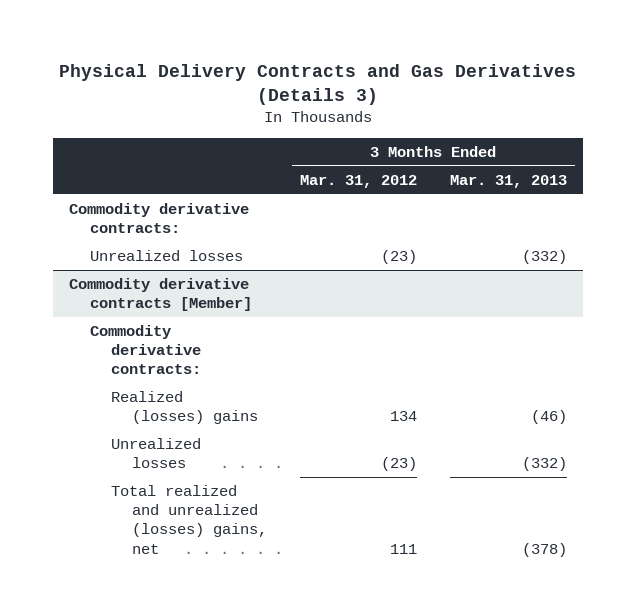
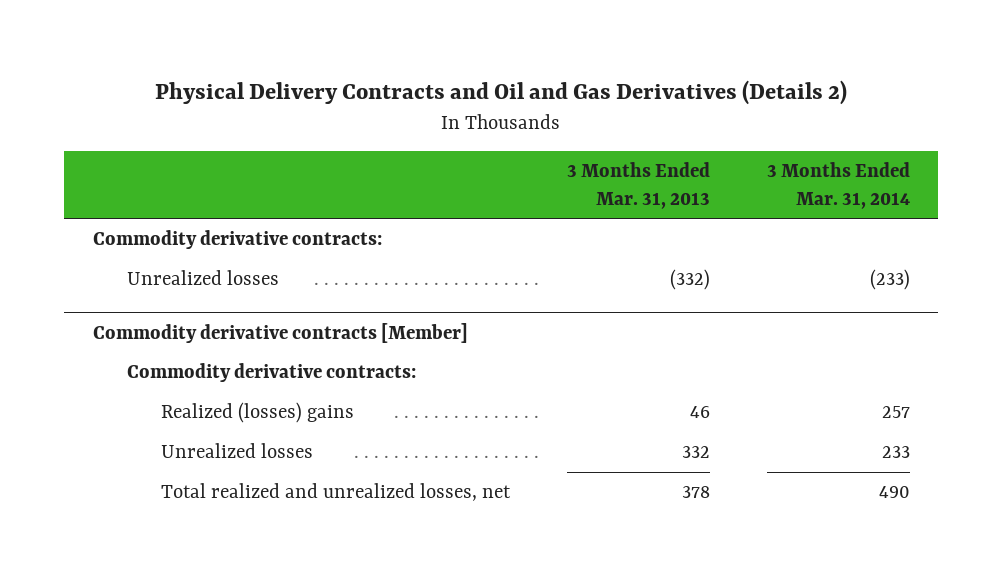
[58,64,576,106] Physical Delivery Contracts and Gas Derivatives (Details 3) -> [155,79,848,105] Physical Delivery Contracts and Oil and Gas Derivatives (Details 2)
[299,174,417,188] Mar. 31, 2012 -> none
none -> [766,162,910,209] 3 Months Ended Mar. 31, 2014
[530,410,567,425] (46) -> [689,406,710,419] 46
[521,457,567,472] (332) -> [681,446,710,459] 332
[111,485,268,554] Total realized and unrealized (losses) gains, net -> [161,483,512,502] Total realized and unrealized losses, net
[521,542,567,557] (378) -> [681,486,710,499] 378

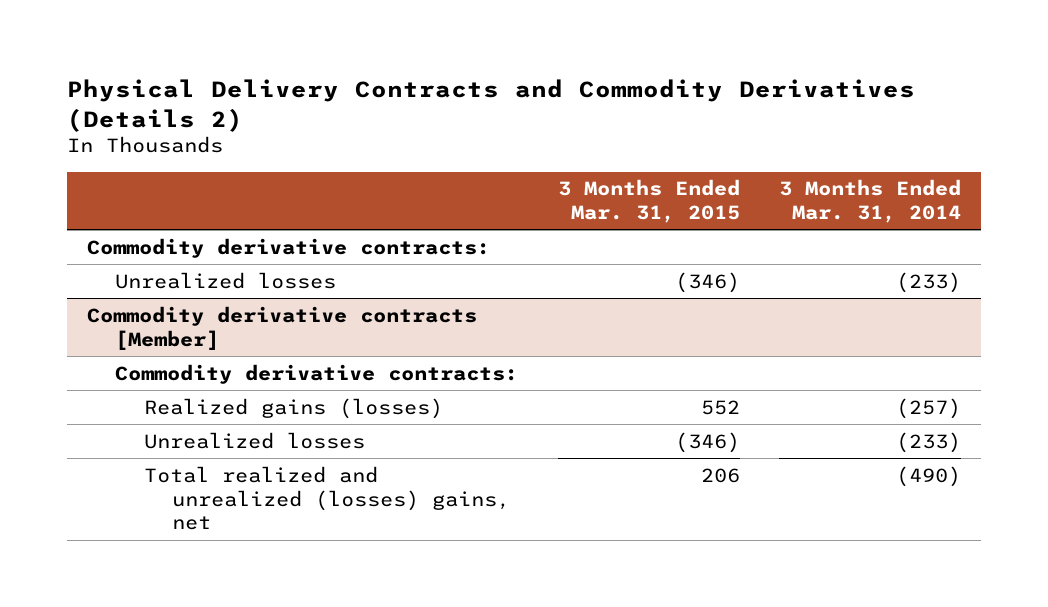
[155,79,848,105] Physical Delivery Contracts and Oil and Gas Derivatives (Details 2) -> [66,78,915,132] Physical Delivery Contracts and Commodity Derivatives (Details 2)
[566,162,710,209] 3 Months Ended Mar. 31, 2013 -> none
none -> [557,179,740,224] 3 Months Ended Mar. 31, 2015
[161,402,355,424] Realized (losses) gains -> [143,397,443,419] Realized gains (losses)
[881,406,910,419] 257 -> [896,397,962,419] (257)
[881,446,910,459] 233 -> [896,431,962,453] (233)
[161,483,512,502] Total realized and unrealized losses, net -> [143,465,511,531] Total realized and unrealized (losses) gains, net
[878,486,910,499] 490 -> [896,465,962,487] (490)

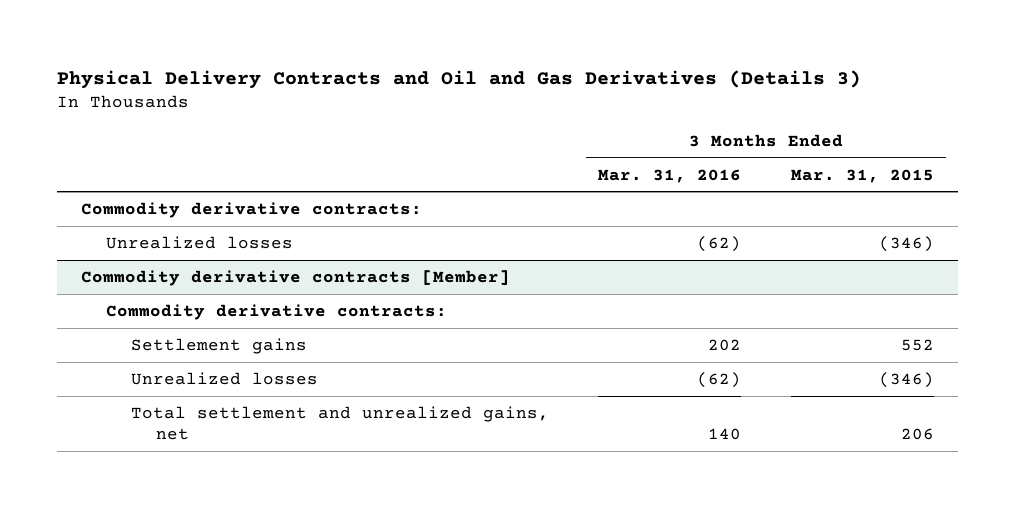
[66,78,915,132] Physical Delivery Contracts and Commodity Derivatives (Details 2) -> [56,69,861,89] Physical Delivery Contracts and Oil and Gas Derivatives (Details 3)
[779,179,962,224] 3 Months Ended Mar. 31, 2014 -> none
none -> [598,168,742,183] Mar. 31, 2016
[143,397,443,419] Realized gains (losses) -> [131,337,308,354] Settlement gains
[143,465,511,531] Total realized and unrealized (losses) gains, net -> [131,405,550,441] Total settlement and unrealized gains, net

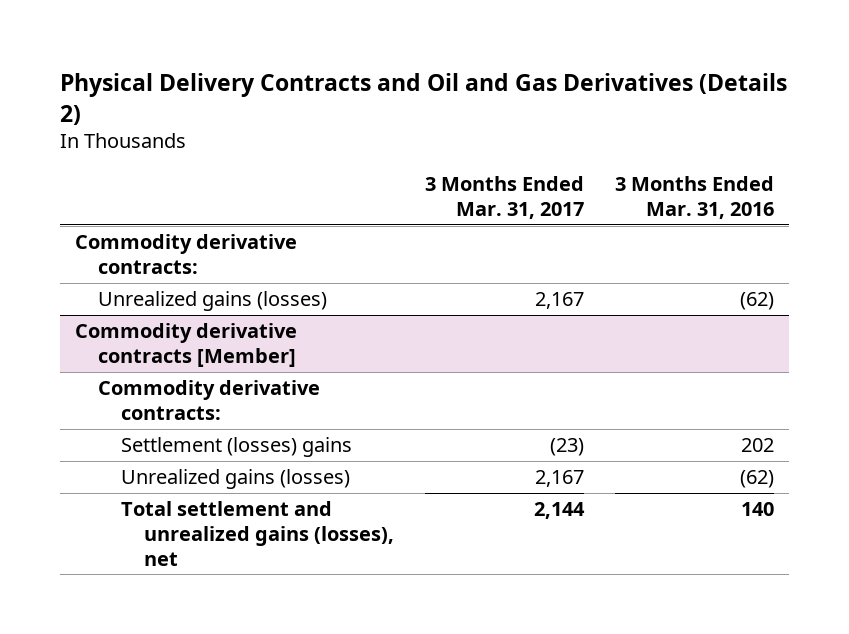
[56,69,861,89] Physical Delivery Contracts and Oil and Gas Derivatives (Details 3) -> [59,72,787,125] Physical Delivery Contracts and Oil and Gas Derivatives (Details 2)
[790,168,934,183] Mar. 31, 2015 -> none
none -> [424,176,584,220] 3 Months Ended Mar. 31, 2017
[106,235,294,249] Unrealized losses -> [98,291,328,312] Unrealized gains (losses)
[131,337,308,354] Settlement gains -> [121,437,353,458] Settlement (losses) gains
[131,371,319,385] Unrealized losses -> [121,469,351,490] Unrealized gains (losses)
[131,405,550,441] Total settlement and unrealized gains, net -> [121,501,394,566] Total settlement and unrealized gains (losses), net

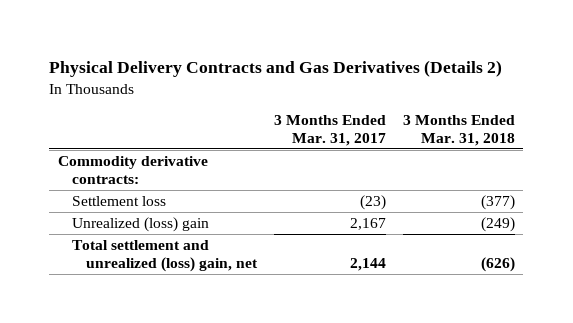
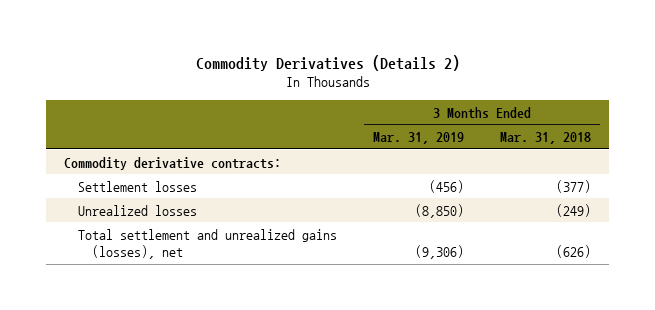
[49,60,503,78] Physical Delivery Contracts and Gas Derivatives (Details 2) -> [195,54,460,71] Commodity Derivatives (Details 2)
[274,115,387,146] 3 Months Ended Mar. 31, 2017 -> none
none -> [373,131,465,144] Mar. 31, 2019
[72,195,167,206] Settlement loss -> [78,180,198,192] Settlement losses
[72,216,210,232] Unrealized (loss) gain -> [78,204,198,216] Unrealized losses
[72,239,259,272] Total settlement and unrealized (loss) gain, net -> [78,228,338,260] Total settlement and unrealized gains (losses), net

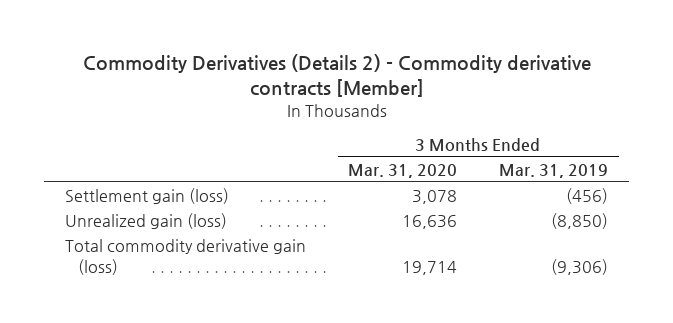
[195,54,460,71] Commodity Derivatives (Details 2) -> [82,53,591,97] Commodity Derivatives (Details 2) - Commodity derivative contracts [Member]
[500,131,592,144] Mar. 31, 2018 -> none
none -> [348,163,458,178] Mar. 31, 2020
[64,156,282,170] Commodity derivative contracts: -> none
[78,180,198,192] Settlement losses -> [64,188,229,205] Settlement gain (loss)
[78,204,198,216] Unrealized losses -> [64,213,227,230] Unrealized gain (loss)
[78,228,338,260] Total settlement and unrealized gains (losses), net -> [64,239,306,275] Total commodity derivative gain (loss)

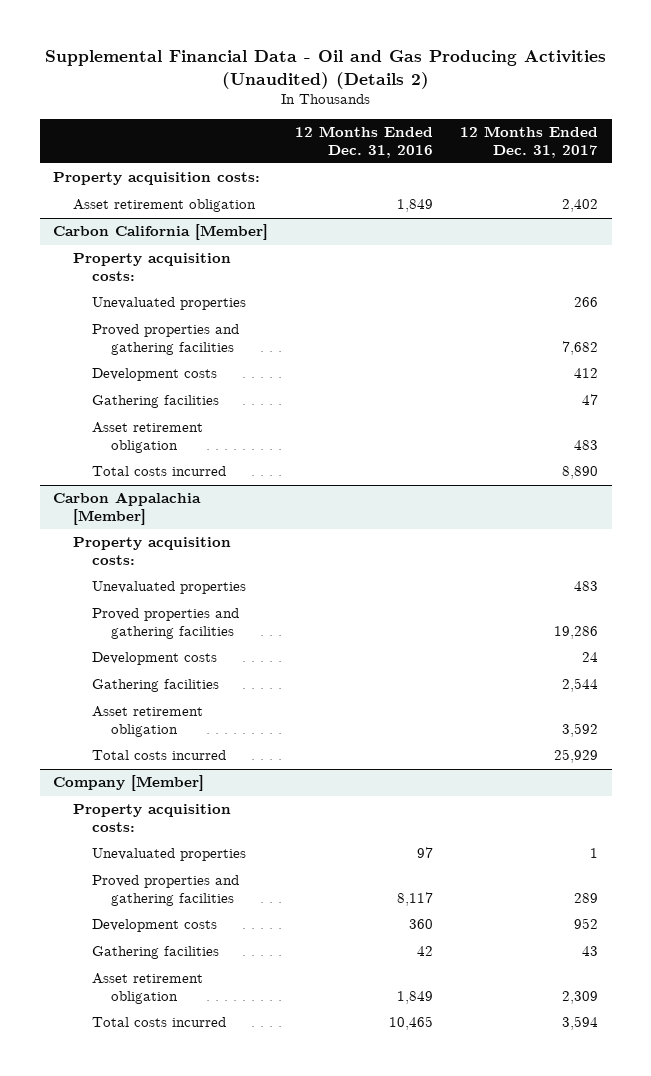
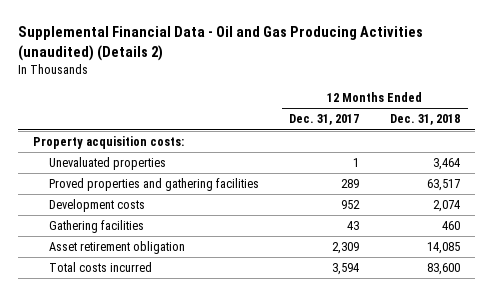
[44,50,606,89] Supplemental Financial Data - Oil and Gas Producing Activities (Unaudited) (Details 2) -> [17,26,423,62] Supplemental Financial Data - Oil and Gas Producing Activities (unaudited) (Details 2)
[295,126,434,158] 12 Months Ended Dec. 31, 2016 -> none
none -> [389,114,460,126] Dec. 31, 2018
[72,199,256,213] Asset retirement obligation -> none
[53,224,269,241] Carbon California [Member] -> none
[72,253,231,281] Property acquisition costs: -> none
[91,297,246,311] Unevaluated properties -> none
[91,324,239,355] Proved properties and gathering facilities -> none
[91,368,217,382] Development costs -> none
[91,395,219,409] Gathering facilities -> none
[91,422,203,453] Asset retirement obligation -> none
[91,466,226,477] Total costs incurred -> none
[53,492,202,525] Carbon Appalachia [Member] -> none
[72,537,231,565] Property acquisition costs: -> none
[91,581,246,595] Unevaluated properties -> none
[91,608,239,639] Proved properties and gathering facilities -> none
[91,652,217,666] Development costs -> none
[91,679,219,693] Gathering facilities -> none
[91,706,203,737] Asset retirement obligation -> none
[91,750,226,761] Total costs incurred -> none
[53,775,205,792] Company [Member] -> none
[72,804,231,832] Property acquisition costs: -> none

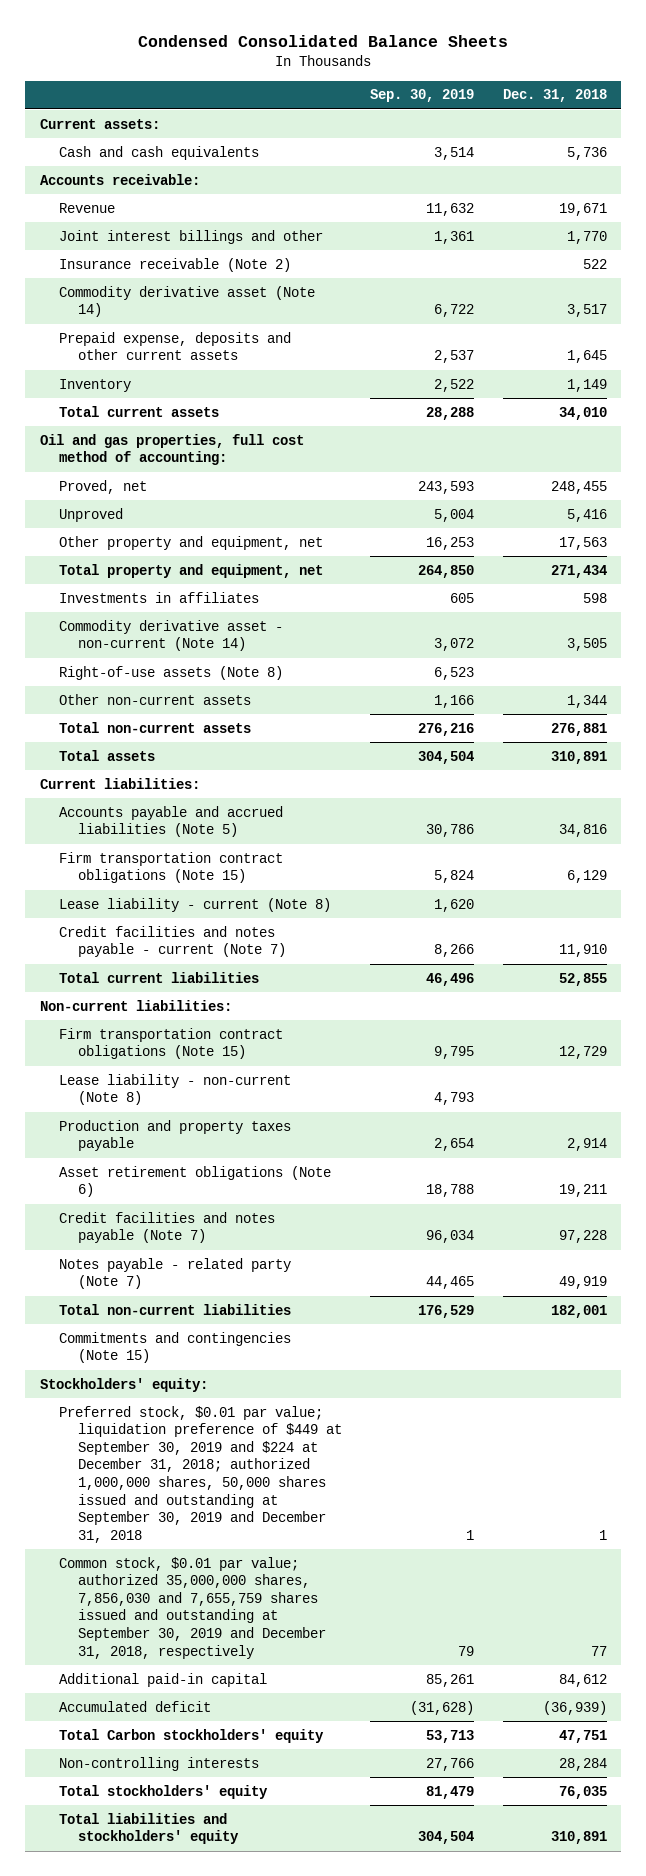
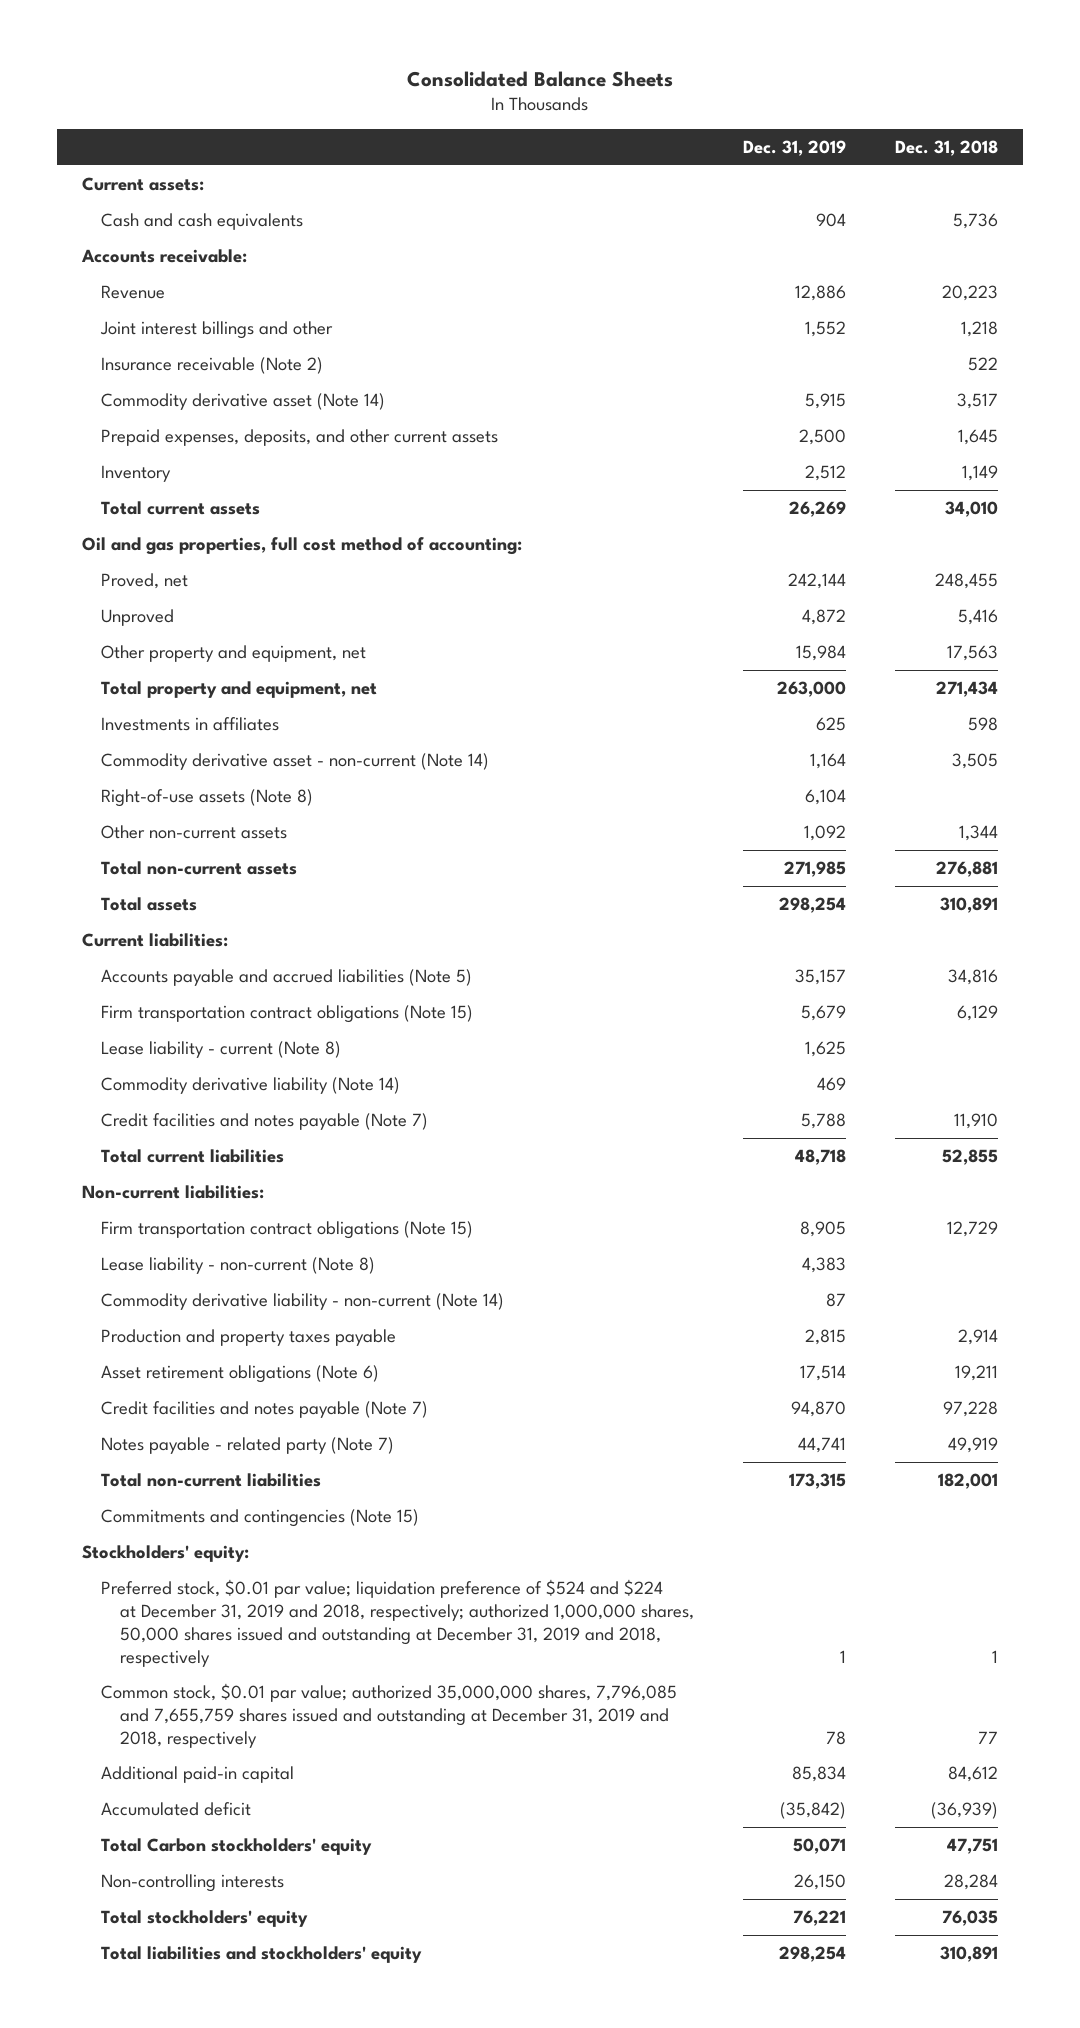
[138,35,509,48] Condensed Consolidated Balance Sheets -> [407,70,674,87] Consolidated Balance Sheets
[370,89,475,103] Sep. 30, 2019 -> none
none -> [743,139,847,156] Dec. 31, 2019
[558,202,607,216] 19,671 -> [942,284,999,301] 20,223
[566,230,607,244] 1,770 -> [961,320,999,337] 1,218
[58,331,291,361] Prepaid expense, deposits and other current assets -> [100,428,498,446] Prepaid expenses, deposits, and other current assets
none -> [100,1076,400,1094] Commodity derivative liability (Note 14)
[58,925,286,958] Credit facilities and notes payable - current (Note 7) -> [100,1112,428,1130] Credit facilities and notes payable (Note 7)
none -> [100,1292,504,1310] Commodity derivative liability - non-current (Note 14)
[58,1405,342,1543] Preferred stock, $0.01 par value; liquidation preference of $449 at September 30, 2019 and $224 at December 31, 2018; authorized 1,000,000 shares, 50,000 shares issued and outstanding at September 30, 2019 and December 31, 2018 -> [100,1578,694,1667] Preferred stock, $0.01 par value; liquidation preference of $524 and $224 at December 31, 2019 and 2018, respectively; authorized 1,000,000 shares, 50,000 shares issued and outstanding at December 31, 2019 and 2018, respectively
[58,1556,326,1659] Common stock, $0.01 par value; authorized 35,000,000 shares, 7,856,030 and 7,655,759 shares issued and outstanding at September 30, 2019 and December 31, 2018, respectively -> [100,1682,677,1748] Common stock, $0.01 par value; authorized 35,000,000 shares, 7,796,085 and 7,655,759 shares issued and outstanding at December 31, 2019 and 2018, respectively

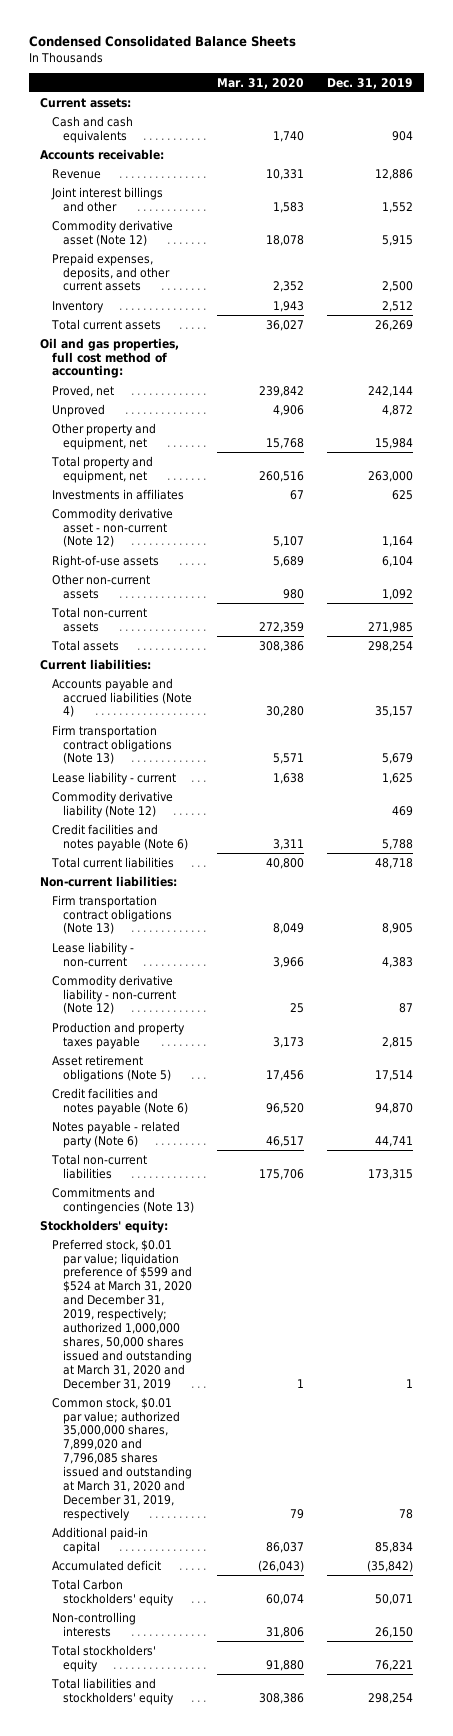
[407,70,674,87] Consolidated Balance Sheets -> [28,36,296,48] Condensed Consolidated Balance Sheets
[895,139,999,156] Dec. 31, 2018 -> none
none -> [217,77,305,89] Mar. 31, 2020
[100,356,323,374] Insurance receivable (Note 2) -> none
[100,392,385,410] Commodity derivative asset (Note 14) -> [51,219,173,246] Commodity derivative asset (Note 12)
[100,752,489,770] Commodity derivative asset - non-current (Note 14) -> [51,507,173,548] Commodity derivative asset - non-current (Note 12)
[100,788,313,807] Right-of-use assets (Note 8) -> [51,554,159,568] Right-of-use assets
[100,968,472,986] Accounts payable and accrued liabilities (Note 5) -> [51,677,193,718] Accounts payable and accrued liabilities (Note 4)
[100,1004,473,1023] Firm transportation contract obligations (Note 15) -> [51,724,173,765] Firm transportation contract obligations (Note 13)
[100,1040,341,1058] Lease liability - current (Note 8) -> [51,771,176,785] Lease liability - current
[100,1076,400,1094] Commodity derivative liability (Note 14) -> [51,790,173,818] Commodity derivative liability (Note 12)
[100,1112,428,1130] Credit facilities and notes payable (Note 7) -> [51,823,189,851] Credit facilities and notes payable (Note 6)
[100,1220,473,1239] Firm transportation contract obligations (Note 15) -> [51,894,173,935] Firm transportation contract obligations (Note 13)
[100,1256,375,1274] Lease liability - non-current (Note 8) -> [51,941,134,967] Lease liability - non-current
[100,1292,504,1310] Commodity derivative liability - non-current (Note 14) -> [51,974,177,1015] Commodity derivative liability - non-current (Note 12)
[100,1364,379,1383] Asset retirement obligations (Note 6) -> [51,1054,172,1082] Asset retirement obligations (Note 5)
[100,1400,428,1418] Credit facilities and notes payable (Note 7) -> [51,1087,189,1115] Credit facilities and notes payable (Note 6)
[100,1436,394,1454] Notes payable - related party (Note 7) -> [51,1120,180,1148] Notes payable - related party (Note 6)
[100,1508,419,1527] Commitments and contingencies (Note 15) -> [51,1186,195,1214] Commitments and contingencies (Note 13)
[100,1578,694,1667] Preferred stock, $0.01 par value; liquidation preference of $524 and $224 at December 31, 2019 and 2018, respectively; authorized 1,000,000 shares, 50,000 shares issued and outstanding at December 31, 2019 and 2018, respectively -> [51,1238,193,1390] Preferred stock, $0.01 par value; liquidation preference of $599 and $524 at March 31, 2020 and December 31, 2019, respectively; authorized 1,000,000 shares, 50,000 shares issued and outstanding at March 31, 2020 and December 31, 2019
[100,1682,677,1748] Common stock, $0.01 par value; authorized 35,000,000 shares, 7,796,085 and 7,655,759 shares issued and outstanding at December 31, 2019 and 2018, respectively -> [51,1396,193,1522] Common stock, $0.01 par value; authorized 35,000,000 shares, 7,899,020 and 7,796,085 shares issued and outstanding at March 31, 2020 and December 31, 2019, respectively

